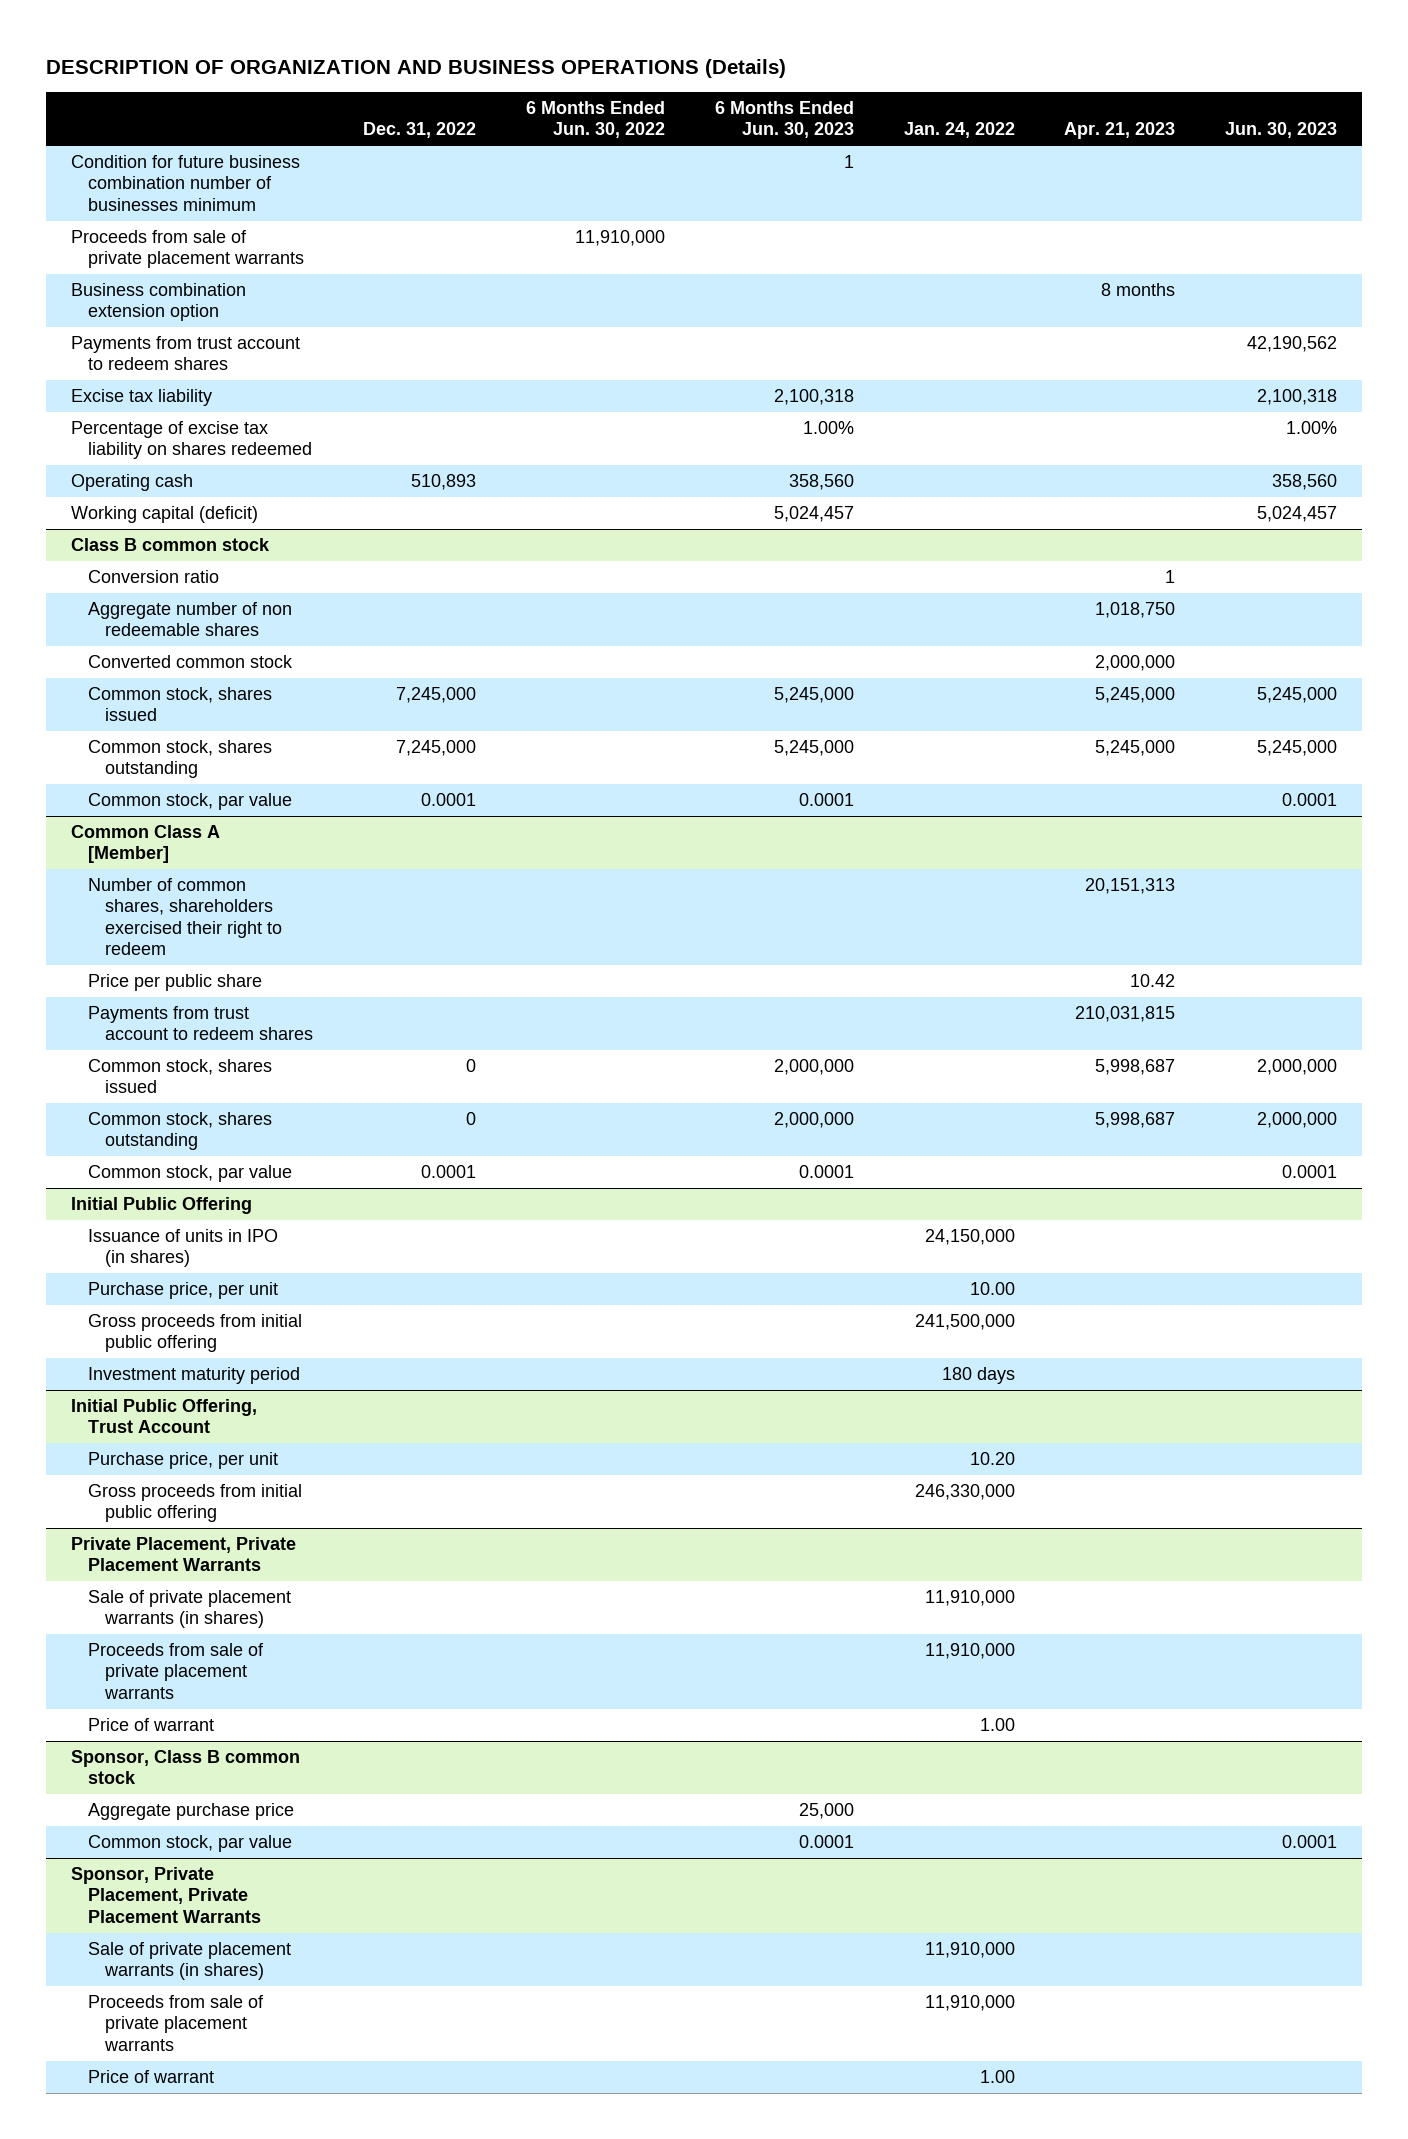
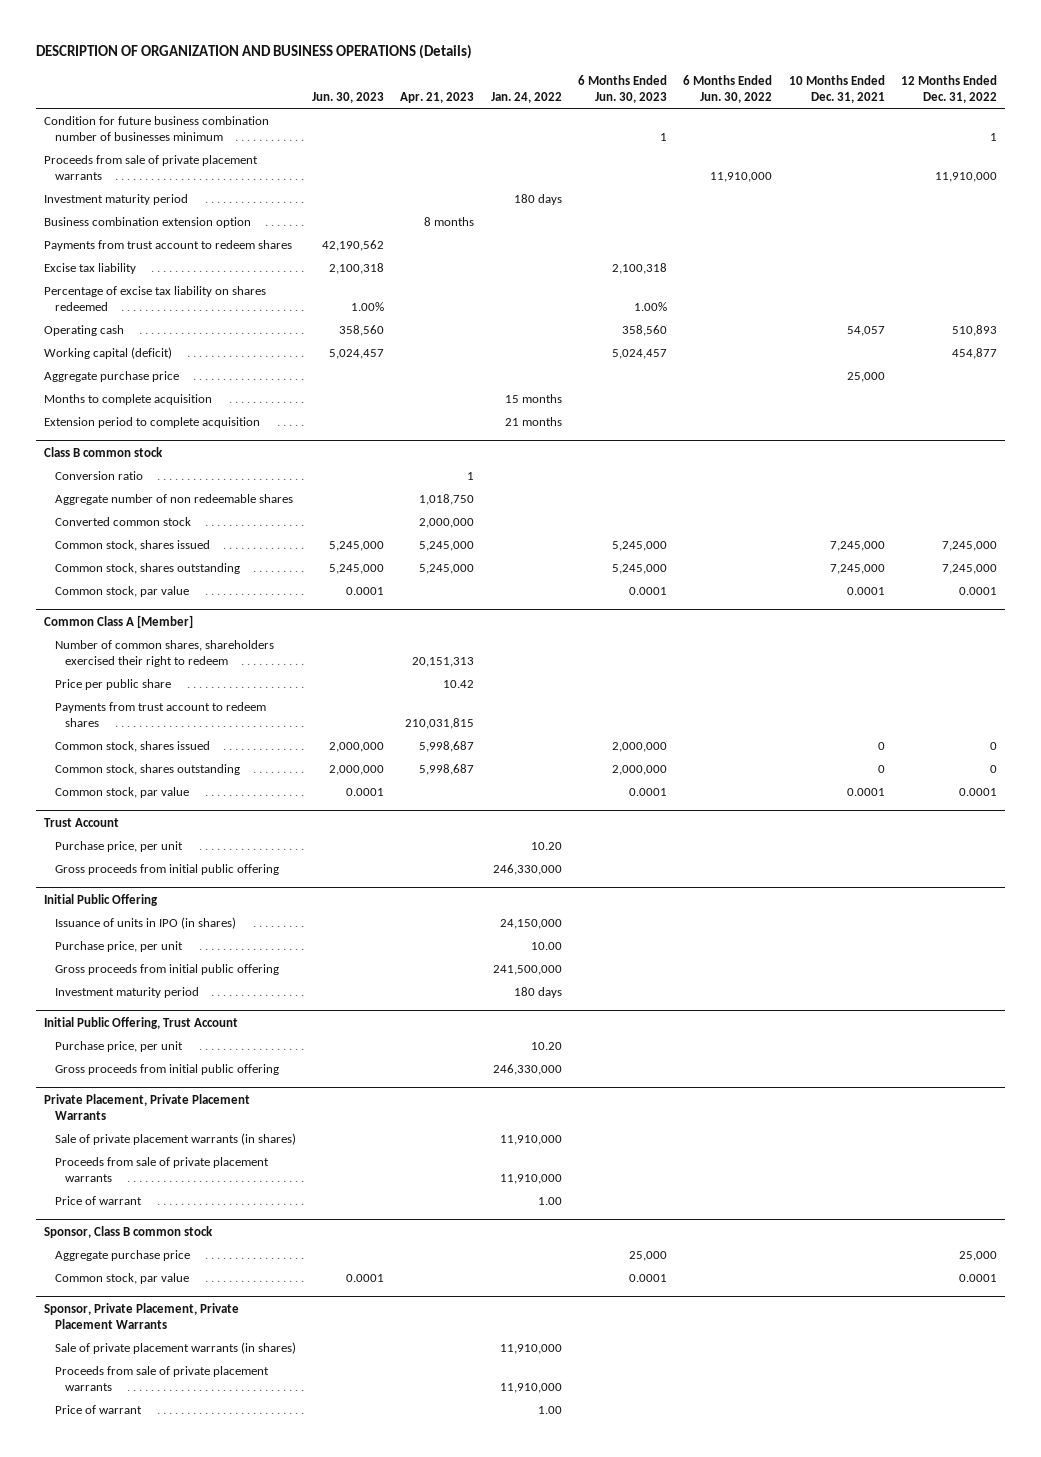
[363,122,477,139] Dec. 31, 2022 -> none
none -> [788,74,885,103] 10 Months Ended Dec. 31, 2021
none -> [900,74,997,103] 12 Months Ended Dec. 31, 2022
none -> [43,193,188,205] Investment maturity period
none -> [43,370,179,382] Aggregate purchase price
none -> [43,393,212,405] Months to complete acquisition
none -> [43,416,260,428] Extension period to complete acquisition
none -> [43,817,119,827] Trust Account
none -> [54,840,183,852] Purchase price, per unit
none -> [54,863,279,875] Gross proceeds from initial public offering

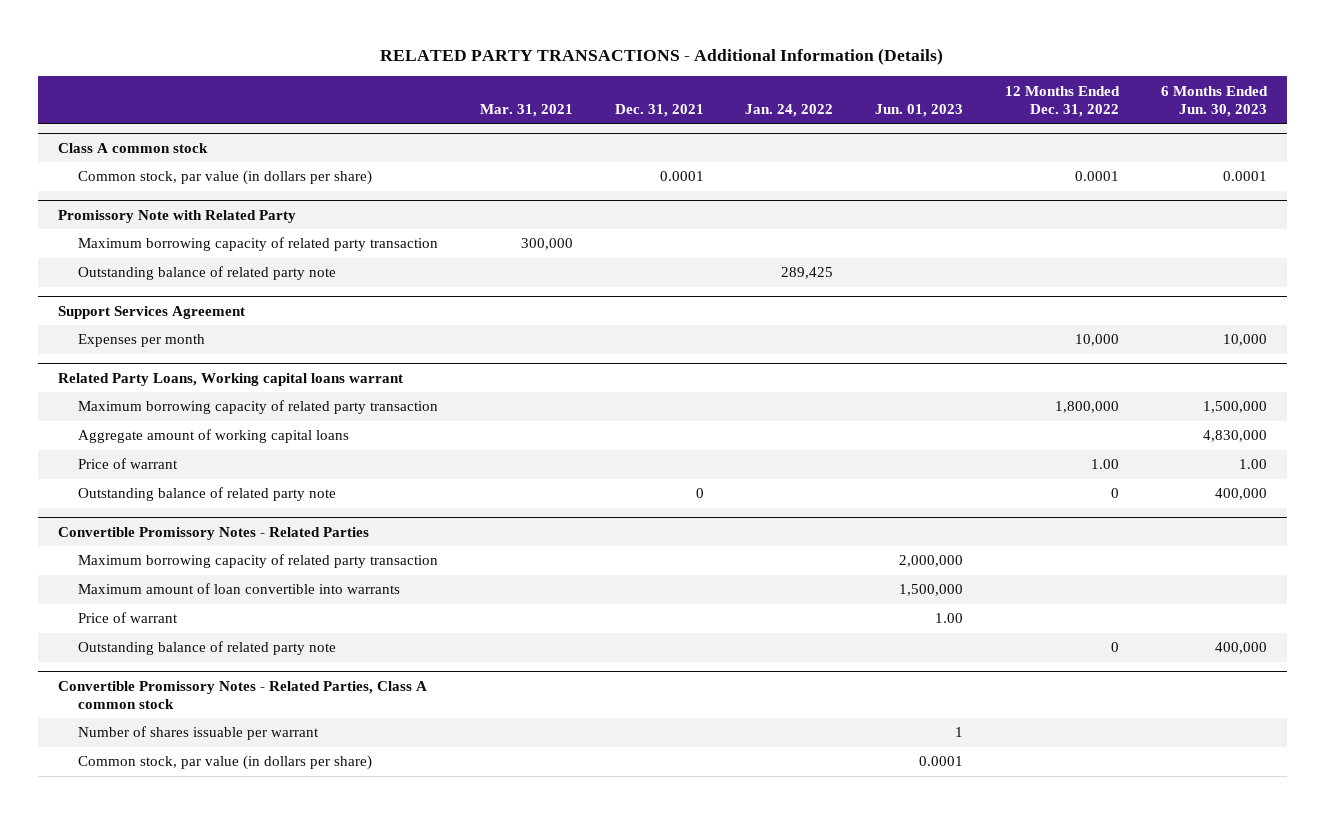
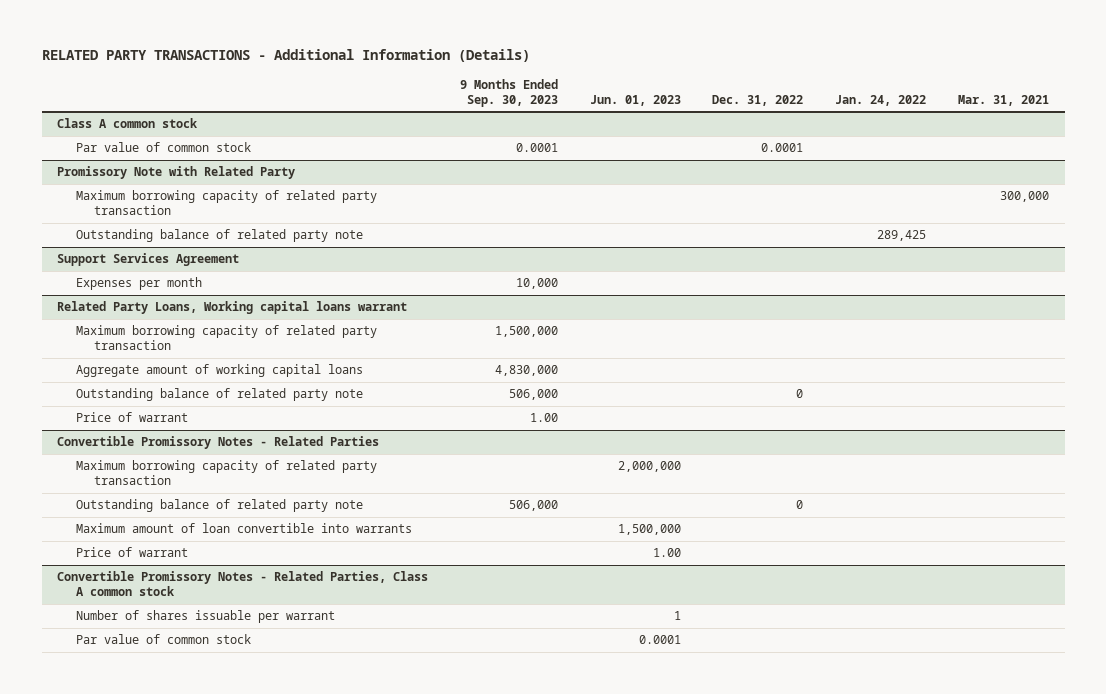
[614,103,704,117] Dec. 31, 2021 -> none
[1004,85,1120,117] 12 Months Ended Dec. 31, 2022 -> none
[1160,85,1268,117] 6 Months Ended Jun. 30, 2023 -> none
none -> [460,78,559,107] 9 Months Ended Sep. 30, 2023
none -> [712,94,804,106] Dec. 31, 2022
[78,170,373,186] Common stock, par value (in dollars per share) -> [75,142,251,153] Par value of common stock
[78,458,179,470] Price of warrant -> [75,412,188,423] Price of warrant
[78,641,337,656] Outstanding balance of related party note -> [75,499,363,513] Outstanding balance of related party note
[78,755,373,771] Common stock, par value (in dollars per share) -> [75,634,251,645] Par value of common stock

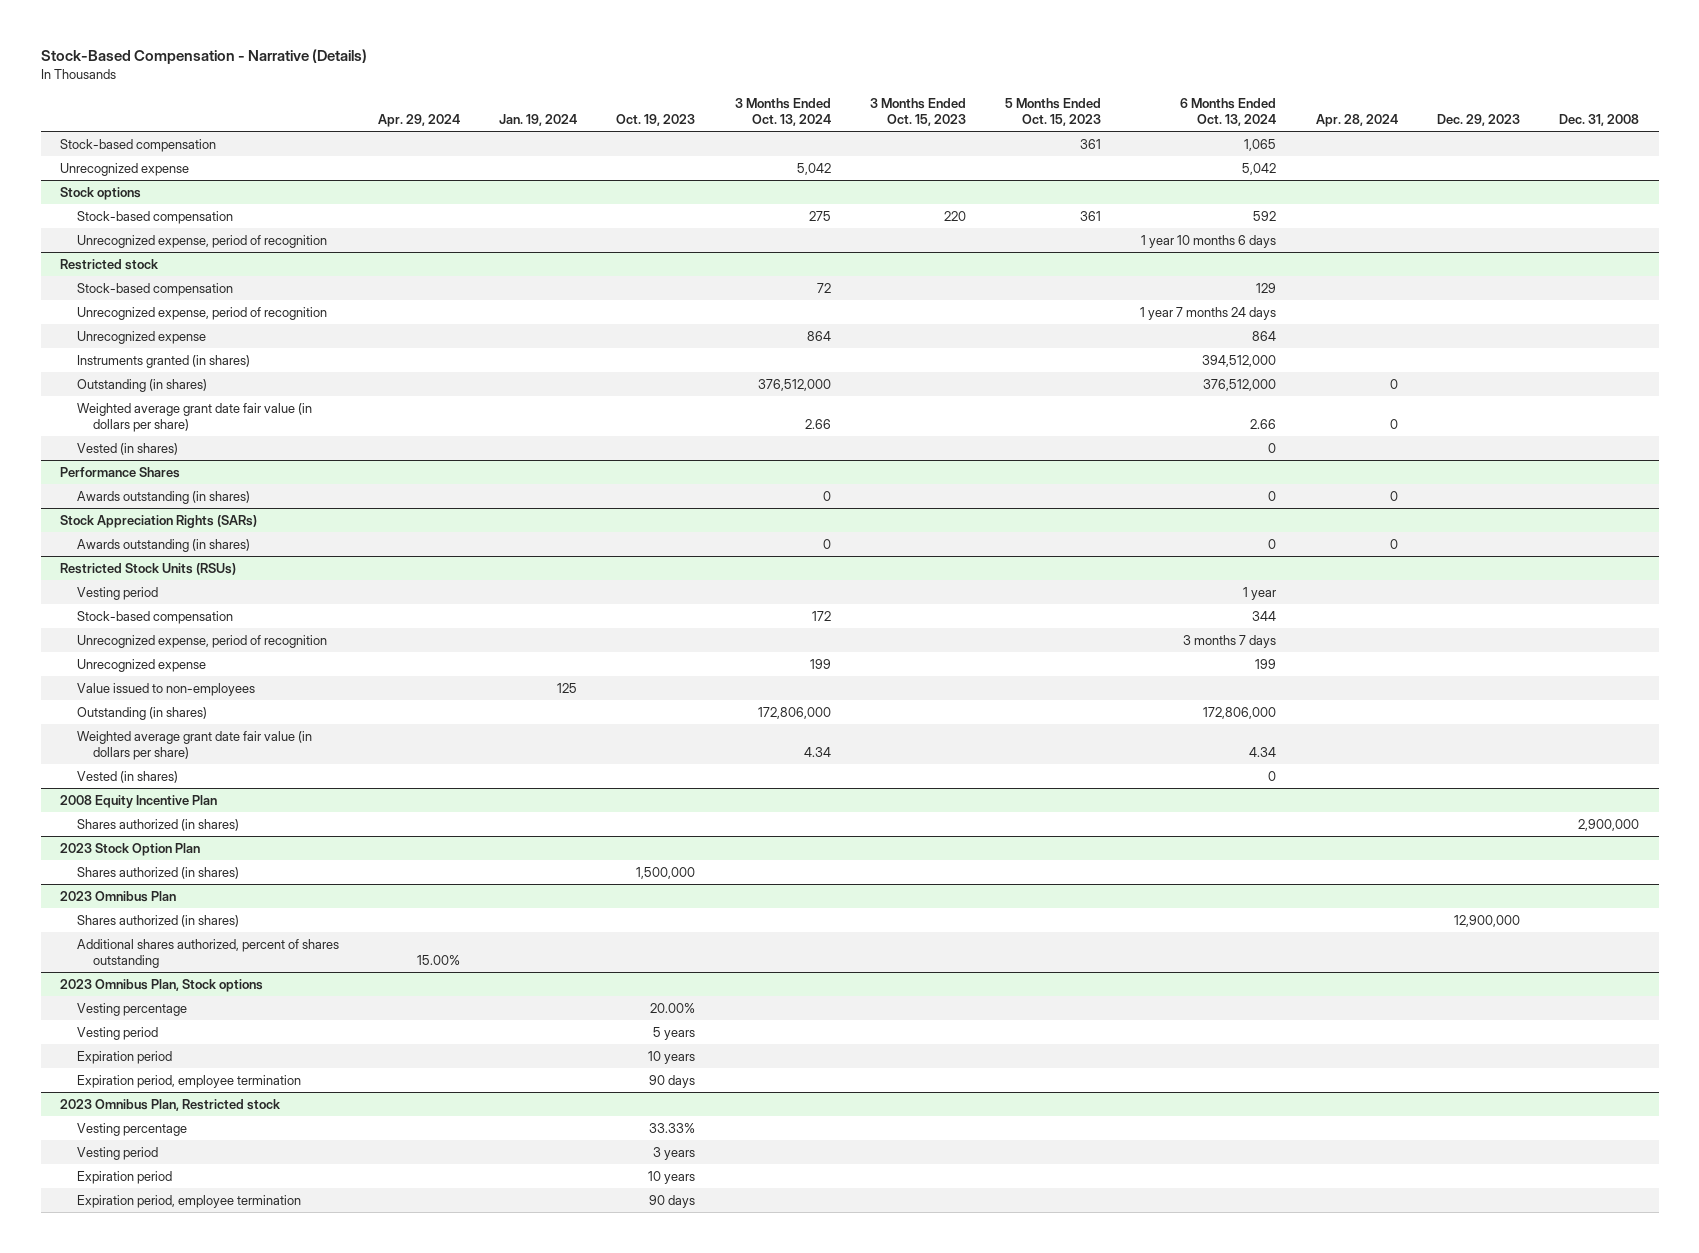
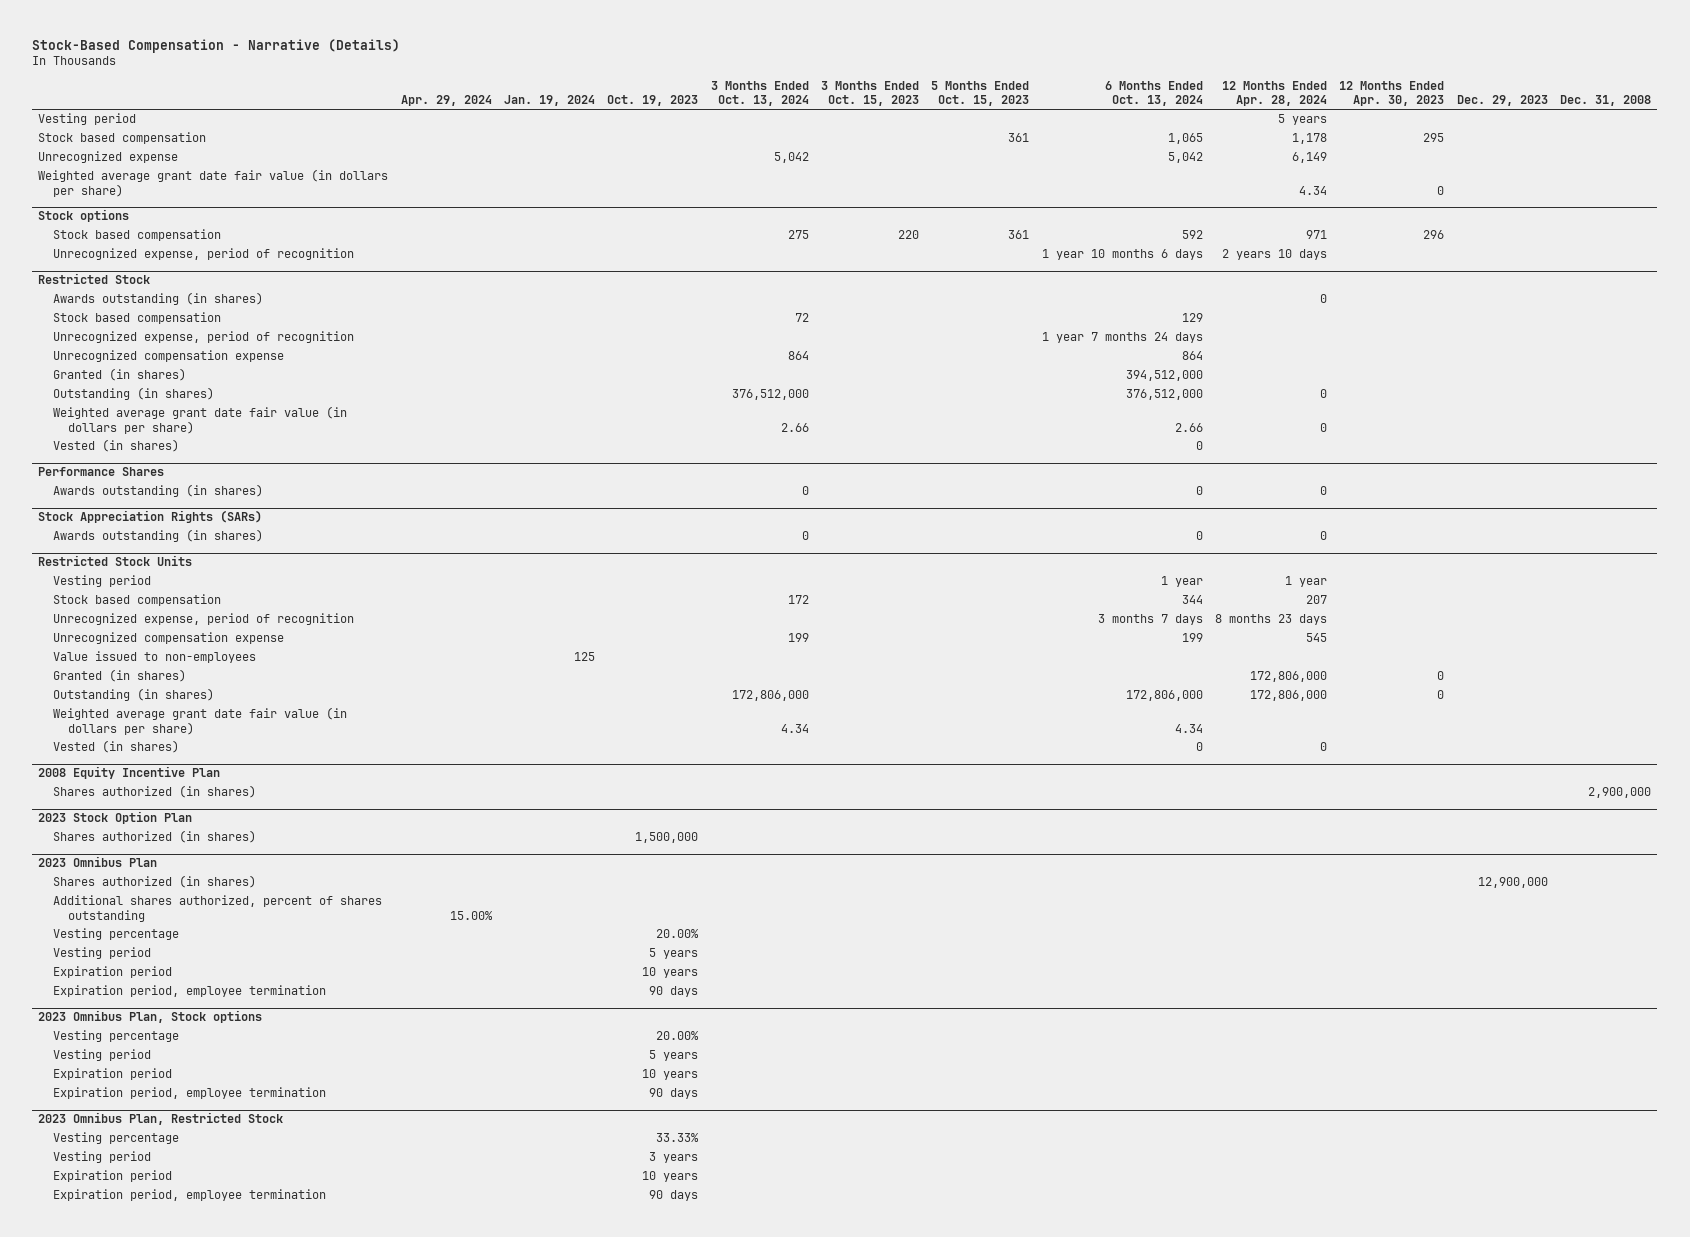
[1315,114,1398,128] Apr. 28, 2024 -> none
none -> [1222,81,1328,107] 12 Months Ended Apr. 28, 2024
none -> [1339,81,1445,107] 12 Months Ended Apr. 30, 2023
none -> [38,113,137,126] Vesting period
[60,138,217,152] Stock-based compensation -> [38,132,207,145] Stock based compensation
none -> [38,169,389,197] Weighted average grant date fair value (in dollars per share)
[76,210,233,224] Stock-based compensation -> [53,229,222,242] Stock based compensation
[60,258,160,270] Restricted stock -> [38,273,151,285] Restricted Stock
none -> [53,292,264,306] Awards outstanding (in shares)
[76,282,233,296] Stock-based compensation -> [53,312,222,325] Stock based compensation
[76,330,206,344] Unrecognized expense -> [53,350,285,363] Unrecognized compensation expense
[76,354,250,368] Instruments granted (in shares) -> [53,368,187,382] Granted (in shares)
[60,562,237,575] Restricted Stock Units (RSUs) -> [38,555,193,567] Restricted Stock Units
[76,610,233,624] Stock-based compensation -> [53,594,222,607] Stock based compensation
[76,658,206,672] Unrecognized expense -> [53,632,285,645] Unrecognized compensation expense
none -> [53,669,187,683] Granted (in shares)
none -> [53,928,180,941] Vesting percentage
none -> [53,947,152,960] Vesting period
none -> [53,966,173,979] Expiration period
none -> [53,985,327,998] Expiration period, employee termination
[60,1098,282,1111] 2023 Omnibus Plan, Restricted stock -> [38,1112,284,1126] 2023 Omnibus Plan, Restricted Stock

